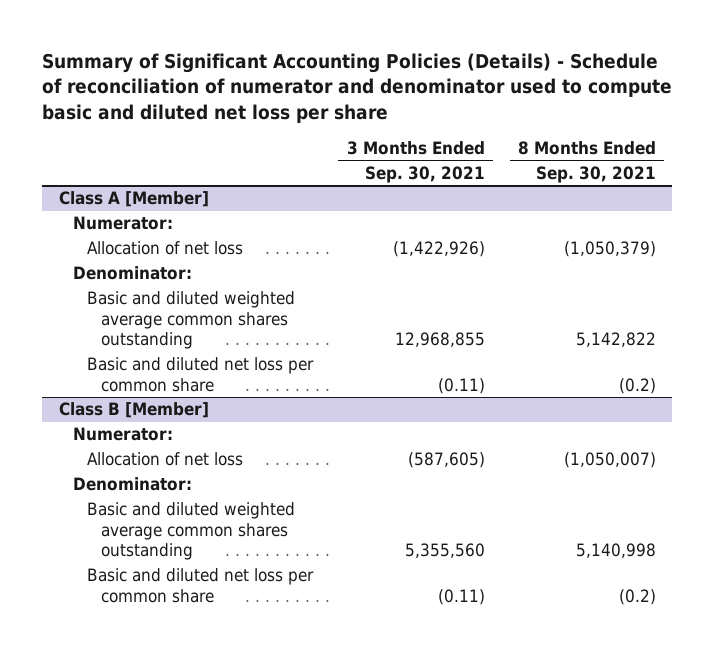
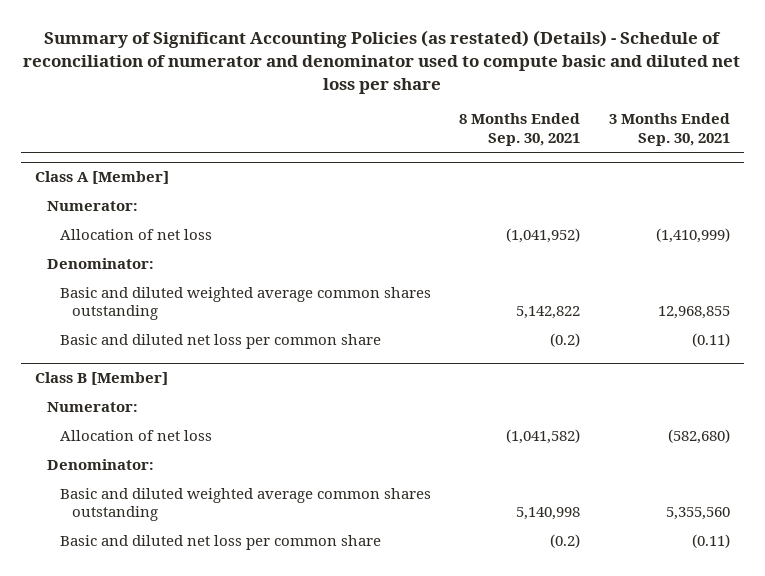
[42,52,673,123] Summary of Significant Accounting Policies (Details) - Schedule of reconciliation of numerator and denominator used to compute basic and diluted net loss per share -> [23,29,741,94] Summary of Significant Accounting Policies (as restated) (Details) - Schedule of reconciliation of numerator and denominator used to compute basic and diluted net loss per share
[392,241,485,258] (1,422,926) -> [655,227,730,243] (1,410,999)
[563,241,656,258] (1,050,379) -> [506,227,581,243] (1,041,952)
[407,452,485,469] (587,605) -> [667,428,730,444] (582,680)
[563,452,656,469] (1,050,007) -> [506,428,581,444] (1,041,582)

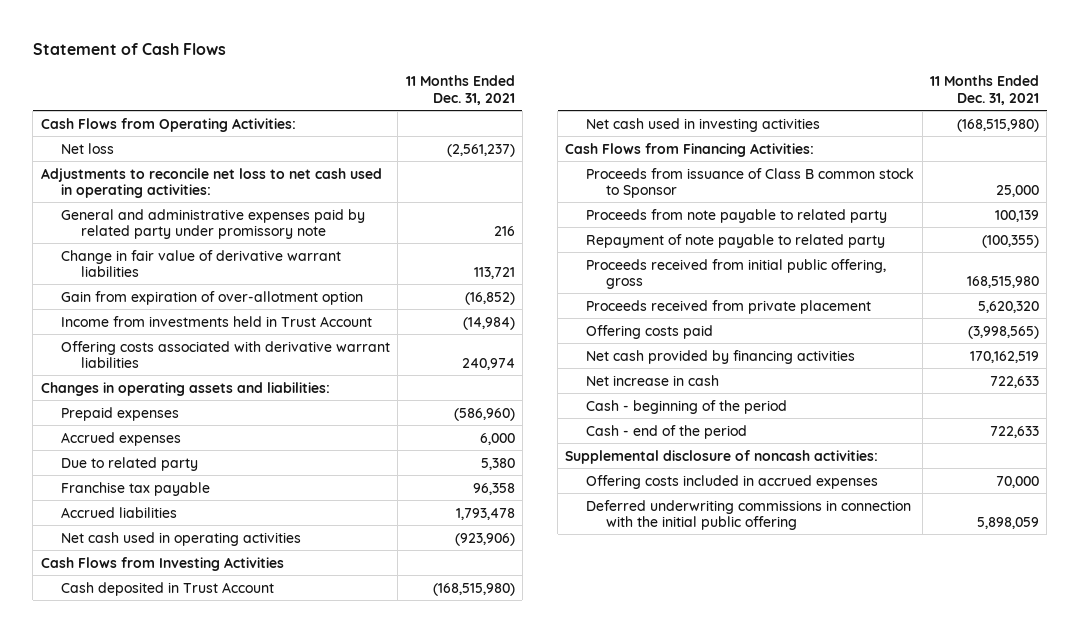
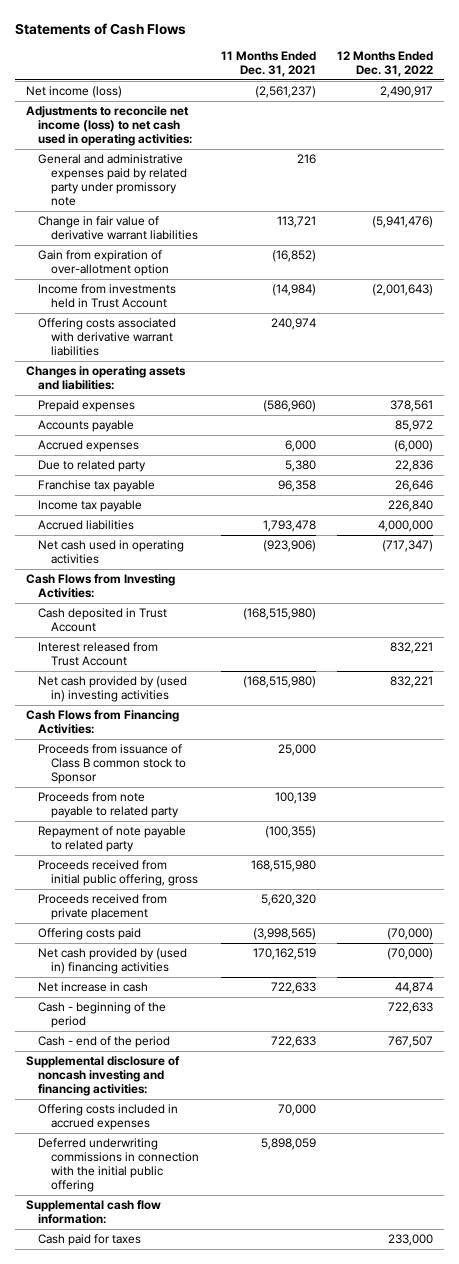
[32,42,226,55] Statement of Cash Flows -> [14,22,186,35] Statements of Cash Flows
none -> [337,51,434,78] 12 Months Ended Dec. 31, 2022
[40,117,296,132] Cash Flows from Operating Activities: -> none
[61,142,115,154] Net loss -> [25,86,122,99] Net income (loss)
[40,167,382,198] Adjustments to reconcile net loss to net cash used in operating activities: -> [25,106,193,147] Adjustments to reconcile net income (loss) to net cash used in operating activities:
none -> [38,420,135,433] Accounts payable
none -> [38,500,143,513] Income tax payable
[40,556,284,571] Cash Flows from Investing Activities -> [25,574,175,599] Cash Flows from Investing Activities:
none -> [38,642,159,667] Interest released from Trust Account
[585,117,820,132] Net cash used in investing activities -> [38,676,188,703] Net cash provided by (used in) investing activities
[585,349,855,364] Net cash provided by financing activities -> [38,948,188,975] Net cash provided by (used in) financing activities
[565,449,879,464] Supplemental disclosure of noncash activities: -> [25,1056,180,1097] Supplemental disclosure of noncash investing and financing activities:
none -> [25,1200,161,1225] Supplemental cash flow information:
none -> [38,1234,142,1247] Cash paid for taxes

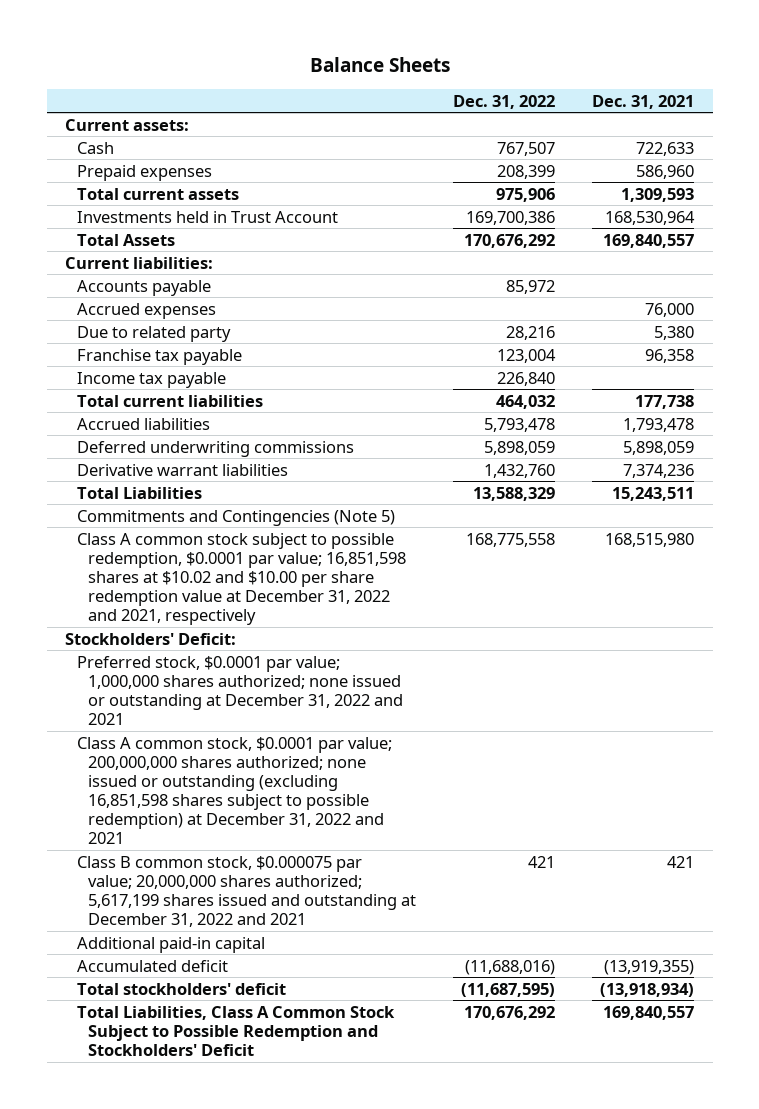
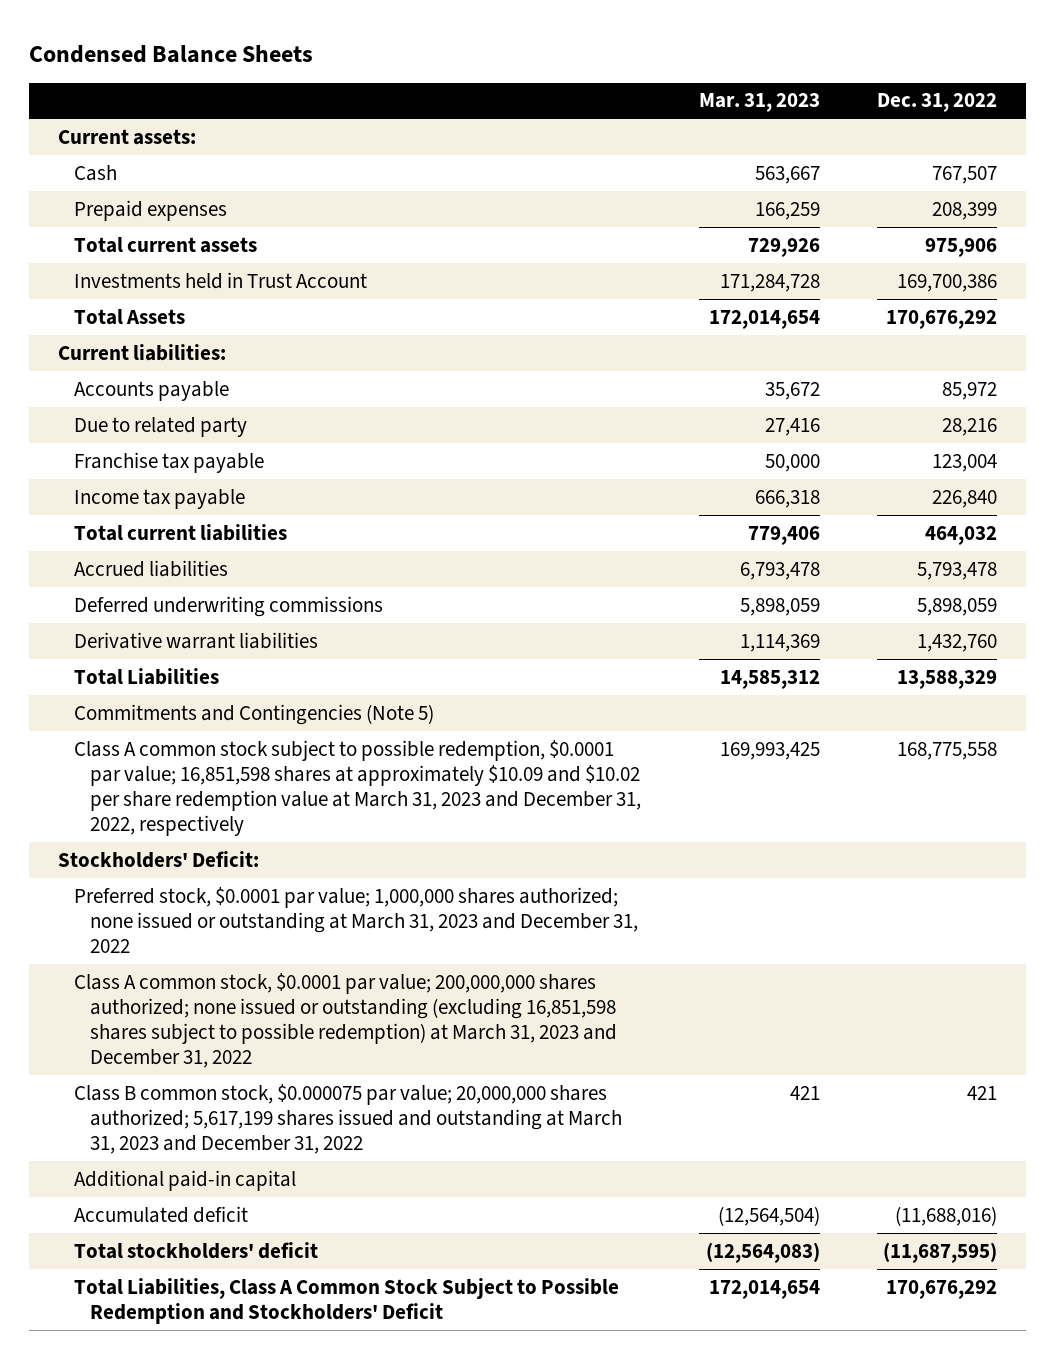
[309,57,450,73] Balance Sheets -> [28,44,313,63] Condensed Balance Sheets
[592,94,695,109] Dec. 31, 2021 -> none
none -> [698,93,820,113] Mar. 31, 2023
[76,302,216,319] Accrued expenses -> none
[76,532,407,625] Class A common stock subject to possible redemption, $0.0001 par value; 16,851,598 shares at $10.02 and $10.00 per share redemption value at December 31, 2022 and 2021, respectively -> [73,739,641,837] Class A common stock subject to possible redemption, $0.0001 par value; 16,851,598 shares at approximately $10.09 and $10.02 per share redemption value at March 31, 2023 and December 31, 2022, respectively
[76,655,404,725] Preferred stock, $0.0001 par value; 1,000,000 shares authorized; none issued or outstanding at December 31, 2022 and 2021 -> [73,886,638,954] Preferred stock, $0.0001 par value; 1,000,000 shares authorized; none issued or outstanding at March 31, 2023 and December 31, 2022
[76,736,392,845] Class A common stock, $0.0001 par value; 200,000,000 shares authorized; none issued or outstanding (excluding 16,851,598 shares subject to possible redemption) at December 31, 2022 and 2021 -> [73,972,617,1069] Class A common stock, $0.0001 par value; 200,000,000 shares authorized; none issued or outstanding (excluding 16,851,598 shares subject to possible redemption) at March 31, 2023 and December 31, 2022
[76,855,417,927] Class B common stock, $0.000075 par value; 20,000,000 shares authorized; 5,617,199 shares issued and outstanding at December 31, 2022 and 2021 -> [73,1083,622,1155] Class B common stock, $0.000075 par value; 20,000,000 shares authorized; 5,617,199 shares issued and outstanding at March 31, 2023 and December 31, 2022

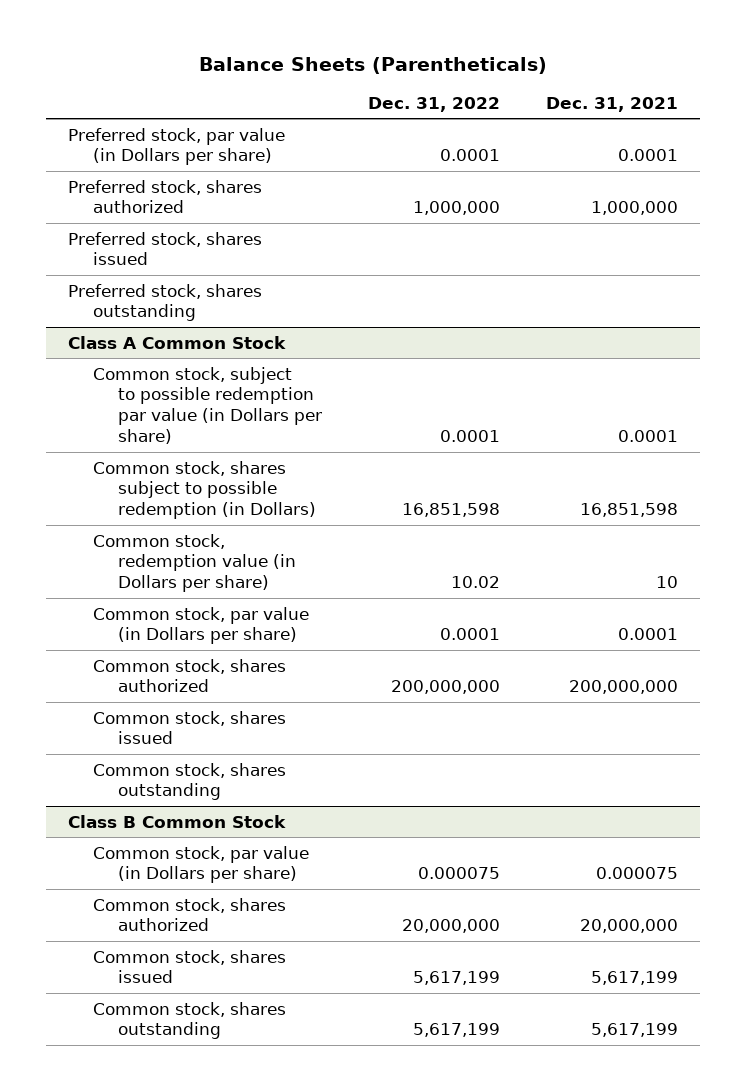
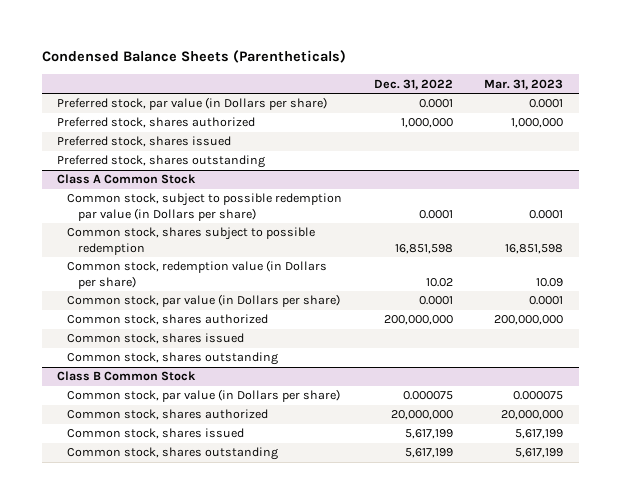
[198,56,547,74] Balance Sheets (Parentheticals) -> [41,50,346,64] Condensed Balance Sheets (Parentheticals)
[545,96,678,112] Dec. 31, 2021 -> none
none -> [483,78,563,90] Mar. 31, 2023
[93,460,317,520] Common stock, shares subject to possible redemption (in Dollars) -> [67,227,316,255] Common stock, shares subject to possible redemption

